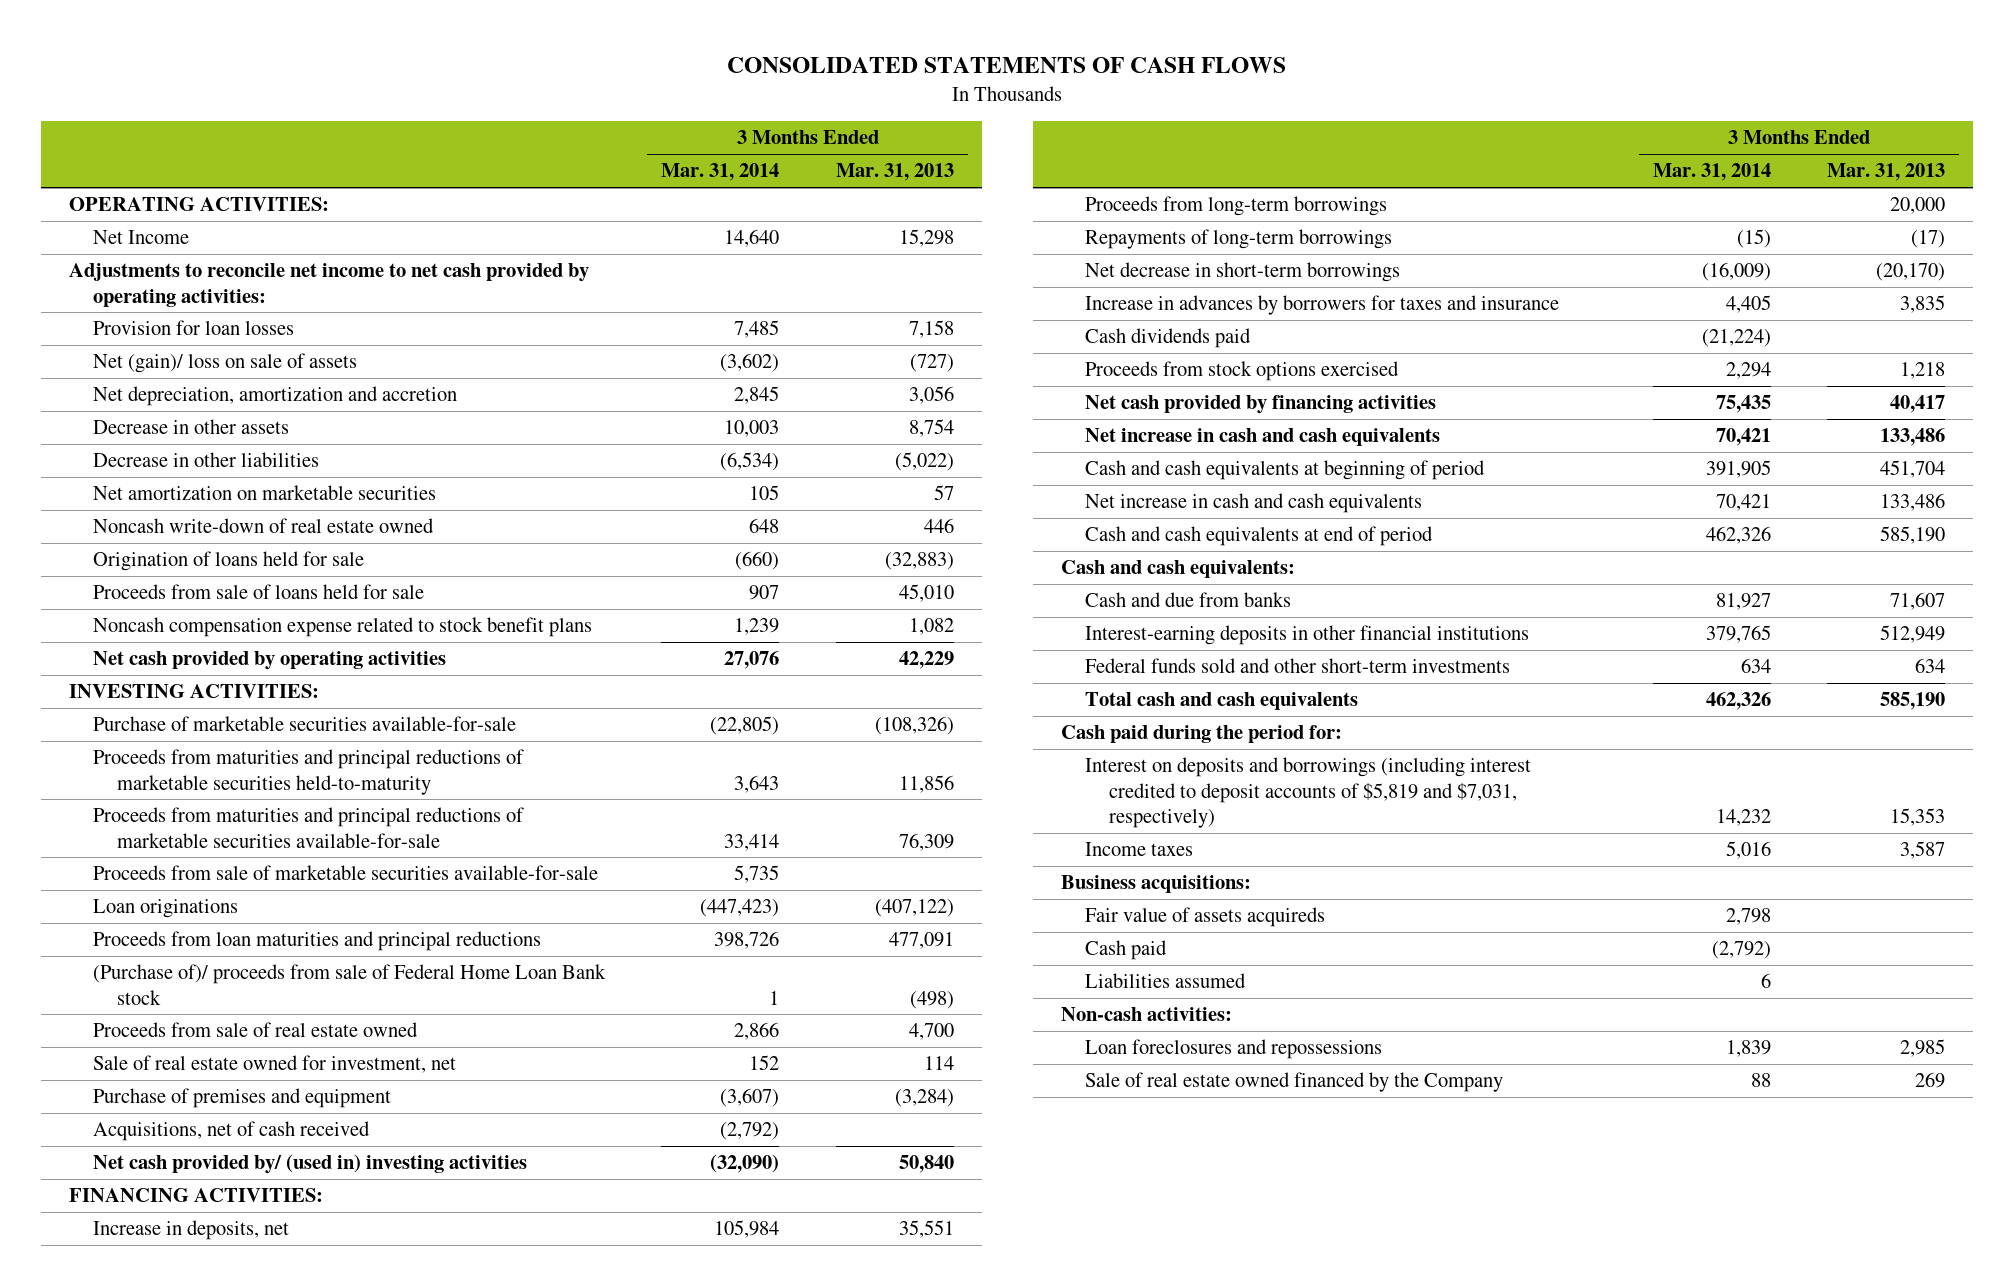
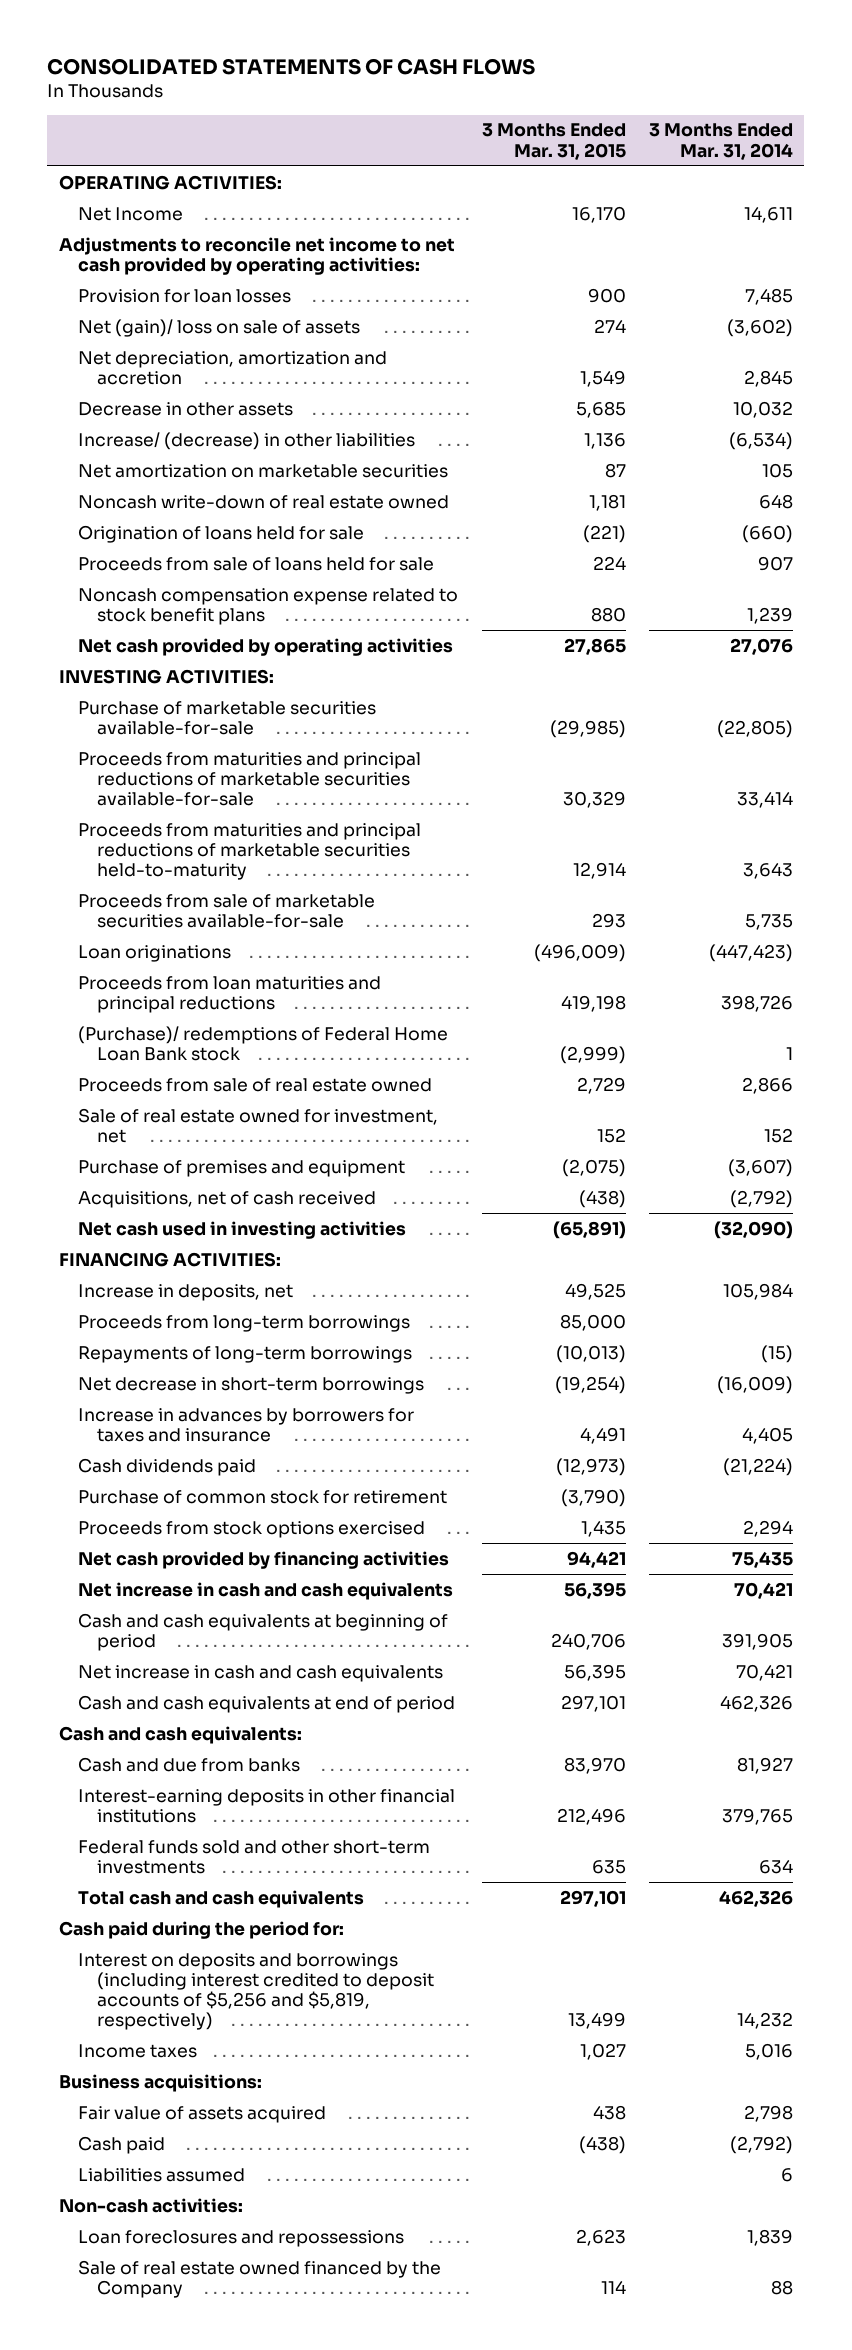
[835,163,954,182] Mar. 31, 2013 -> none
none -> [481,123,626,160] 3 Months Ended Mar. 31, 2015
[724,229,780,248] 14,640 -> [743,205,793,223] 14,611
[724,420,780,438] 10,003 -> [732,400,793,418] 10,032
[93,452,320,468] Decrease in other liabilities -> [78,431,416,450] Increase/ (decrease) in other liabilities
[93,749,525,795] Proceeds from maturities and principal reductions of marketable securities held-to-maturity -> [78,822,422,881] Proceeds from maturities and principal reductions of marketable securities held-to-maturity
[93,964,607,1005] (Purchase of)/ proceeds from sale of Federal Home Loan Bank stock -> [78,1025,449,1061] (Purchase)/ redemptions of Federal Home Loan Bank stock
[93,1154,528,1175] Net cash provided by/ (used in) investing activities -> [78,1220,407,1239] Net cash used in investing activities
none -> [78,1489,448,1504] Purchase of common stock for retirement
[1085,757,1532,829] Interest on deposits and borrowings (including interest credited to deposit accounts of $5,819 and $7,031, respectively) -> [78,1952,435,2031] Interest on deposits and borrowings (including interest credited to deposit accounts of $5,256 and $5,819, respectively)
[1085,907,1326,928] Fair value of assets acquireds -> [78,2105,327,2123] Fair value of assets acquired

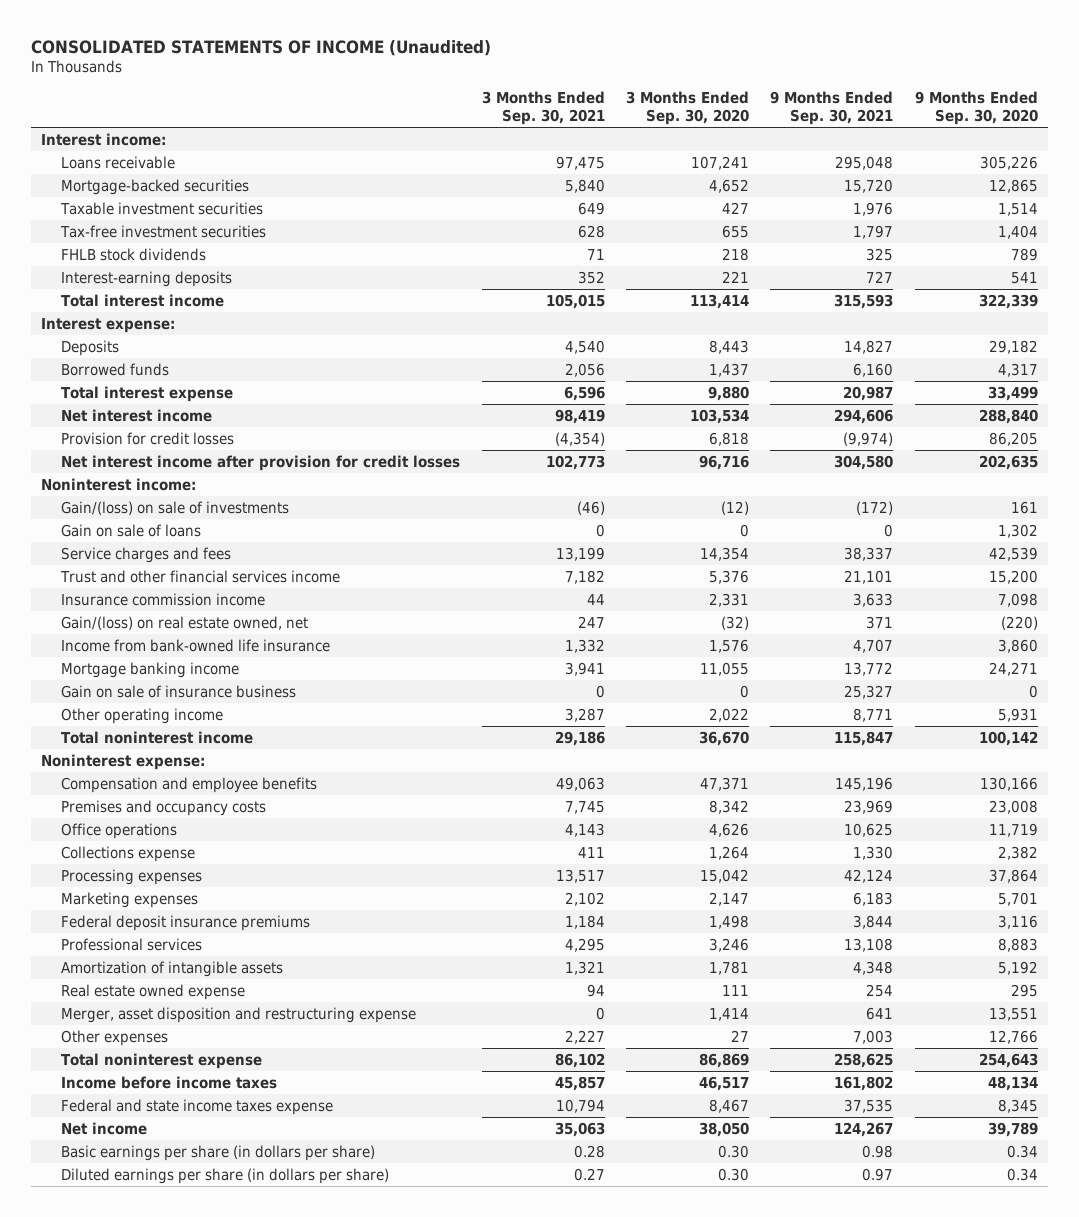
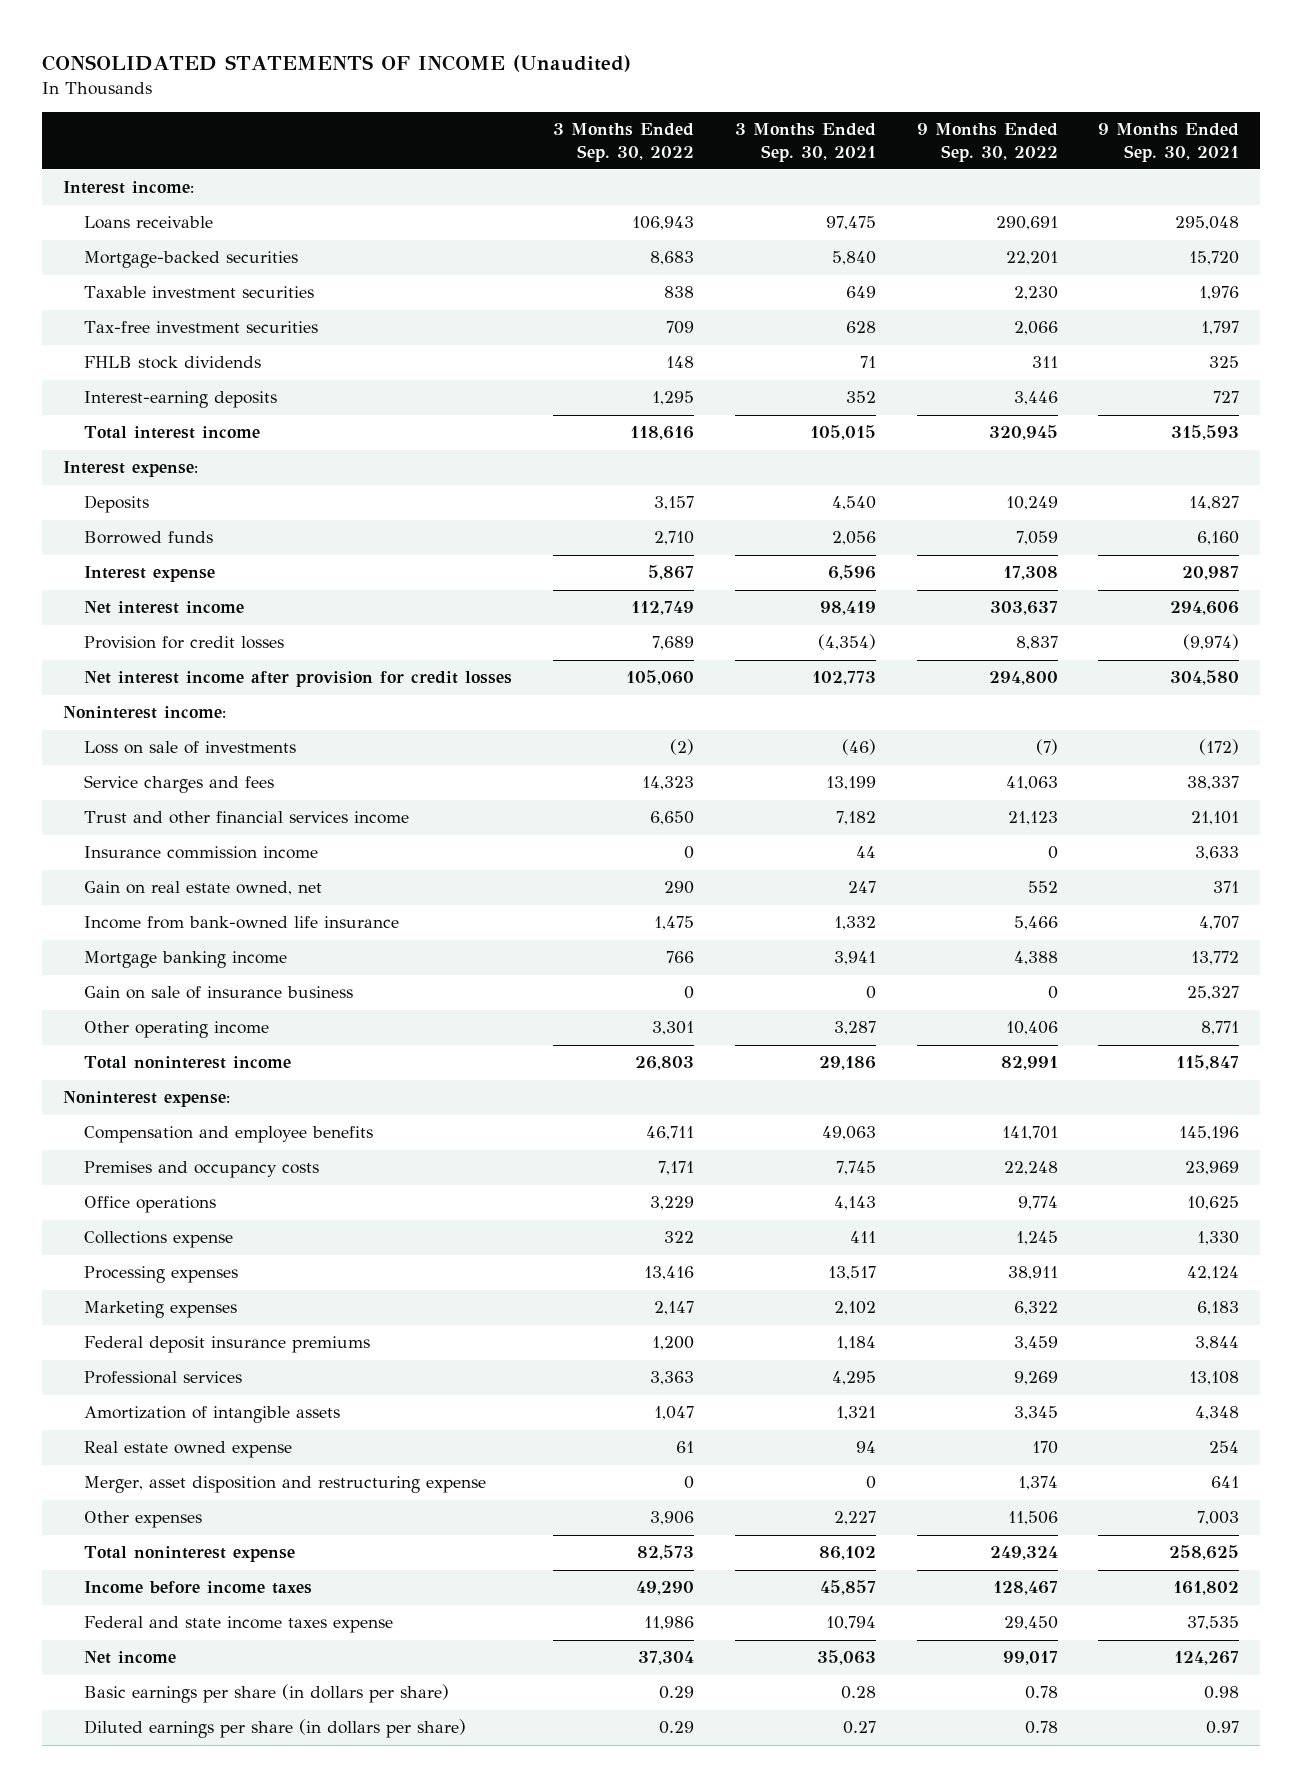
[625,91,749,126] 3 Months Ended Sep. 30, 2020 -> none
[914,91,1038,126] 9 Months Ended Sep. 30, 2020 -> none
none -> [553,122,695,162] 3 Months Ended Sep. 30, 2022
none -> [916,122,1058,162] 9 Months Ended Sep. 30, 2022
[61,385,234,402] Total interest expense -> [84,566,216,583] Interest expense
[61,523,202,537] Gain on sale of loans -> none
[61,500,290,515] Gain/(loss) on sale of investments -> [84,741,297,755] Loss on sale of investments
[61,615,309,630] Gain/(loss) on real estate owned, net -> [84,881,323,896] Gain on real estate owned, net

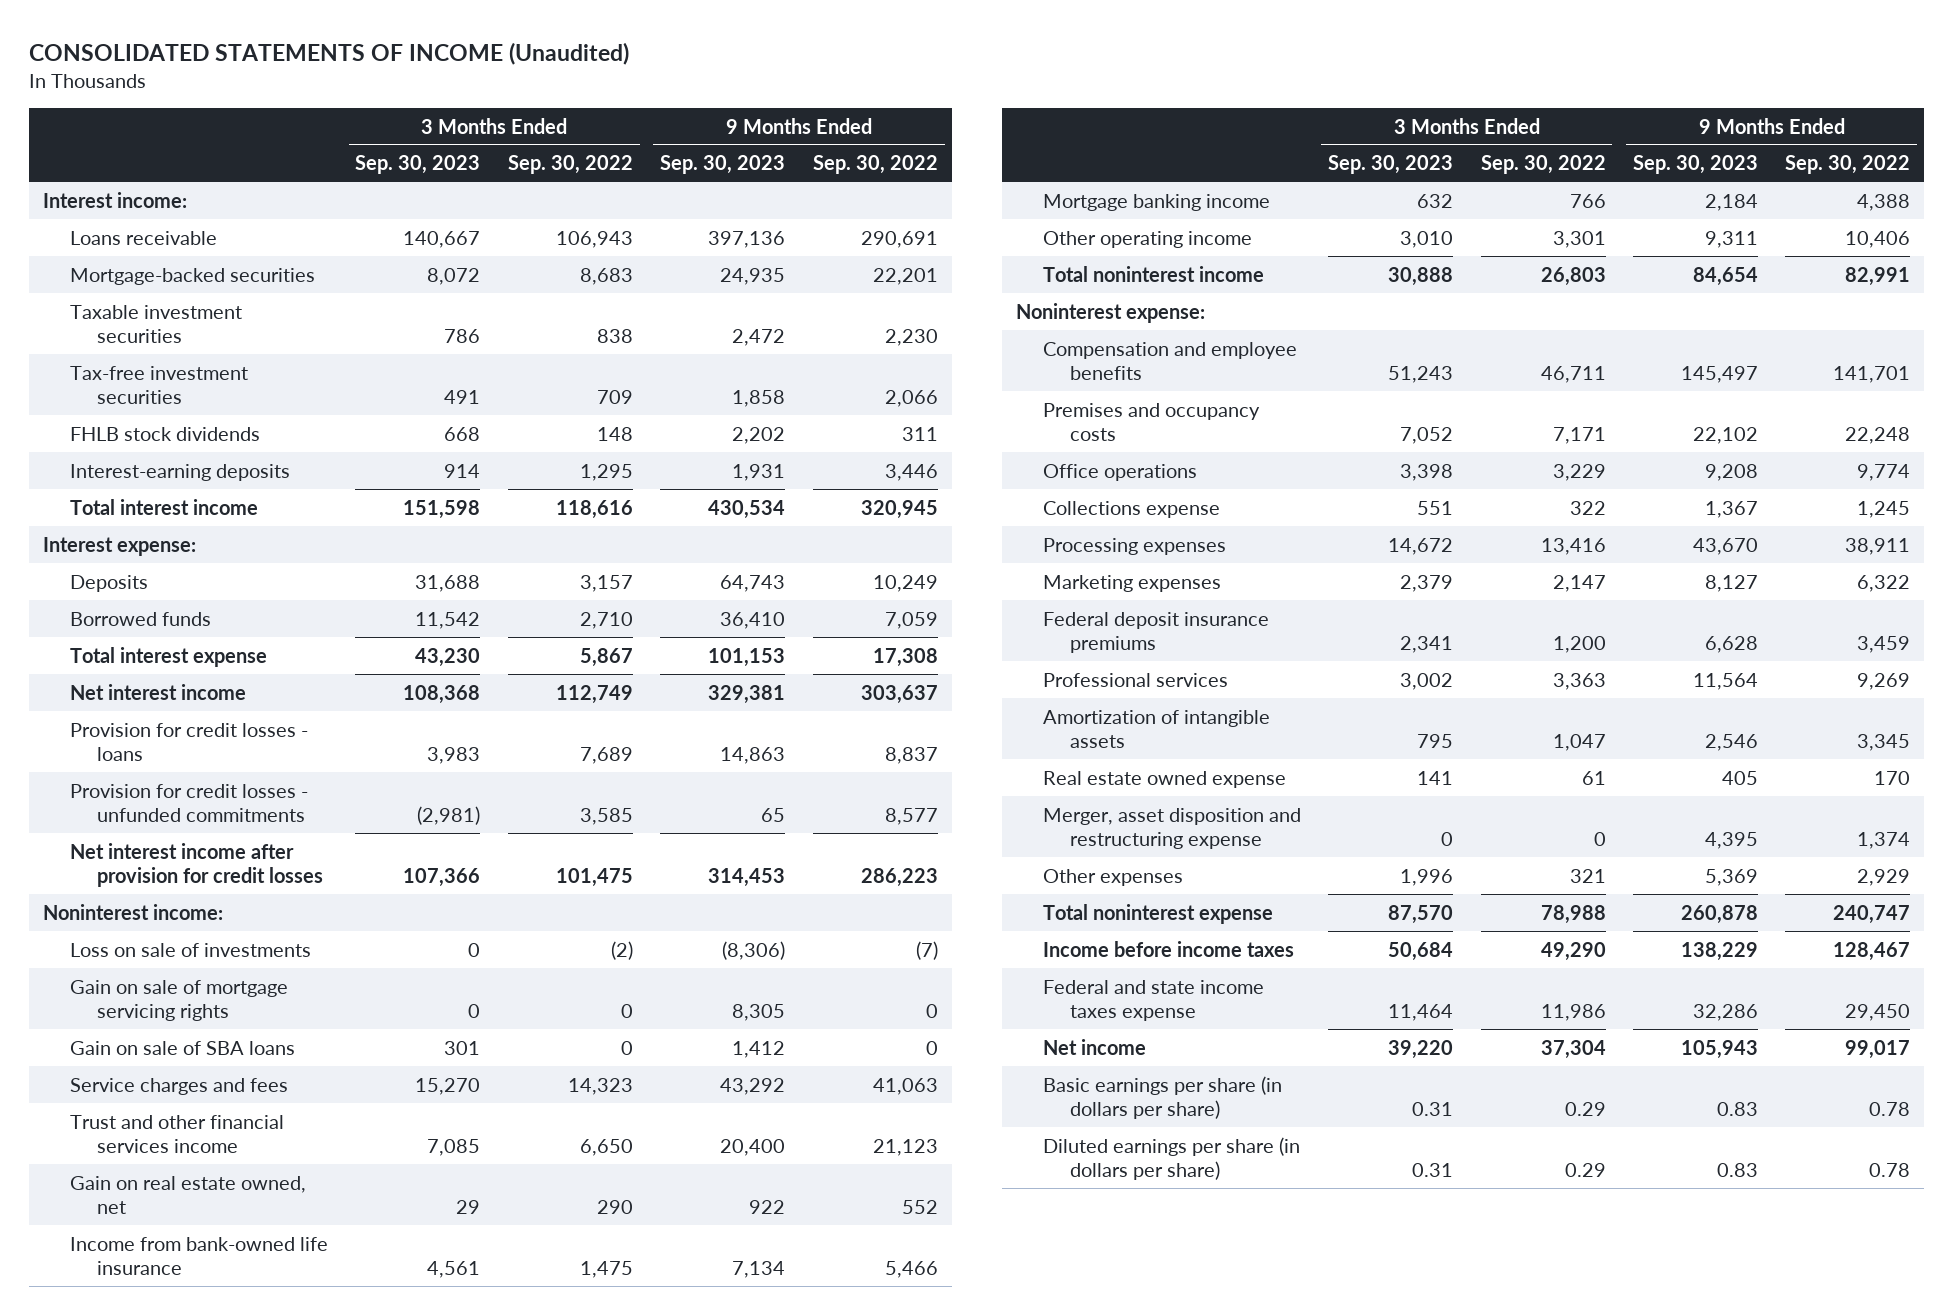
[734,122,876,162] 3 Months Ended Sep. 30, 2021 -> none
[1098,122,1240,162] 9 Months Ended Sep. 30, 2021 -> none
none -> [355,155,481,175] Sep. 30, 2023
none -> [660,155,786,175] Sep. 30, 2023
[84,566,216,583] Interest expense -> [69,646,267,667] Total interest expense
[84,636,285,650] Provision for credit losses -> [69,722,308,761] Provision for credit losses - loans
none -> [69,783,308,822] Provision for credit losses - unfunded commitments
[626,670,695,686] 105,060 -> [555,867,633,887] 101,475
[988,671,1058,686] 294,800 -> [860,867,938,887] 286,223
none -> [69,979,288,1021] Gain on sale of mortgage servicing rights
none -> [69,1040,295,1055] Gain on sale of SBA loans
[84,846,319,860] Insurance commission income -> none
[84,986,354,1000] Gain on sale of insurance business -> none
[650,1511,695,1526] 3,906 -> [1569,868,1606,883] 321
[1007,1511,1058,1526] 11,506 -> [1857,868,1911,886] 2,929
[637,1545,695,1561] 82,573 -> [1540,904,1606,924] 78,988
[989,1546,1058,1561] 249,324 -> [1833,904,1911,924] 240,747

